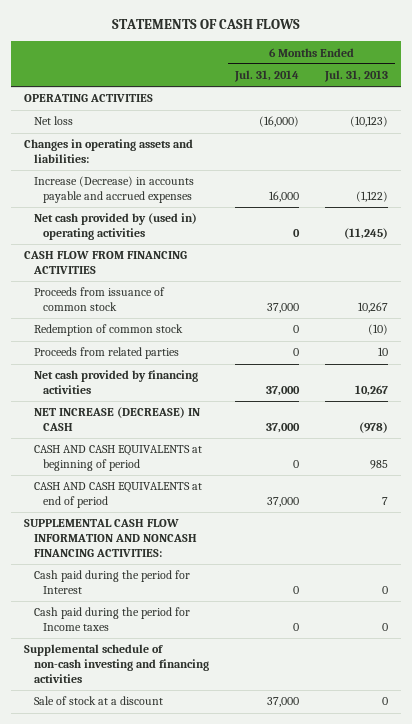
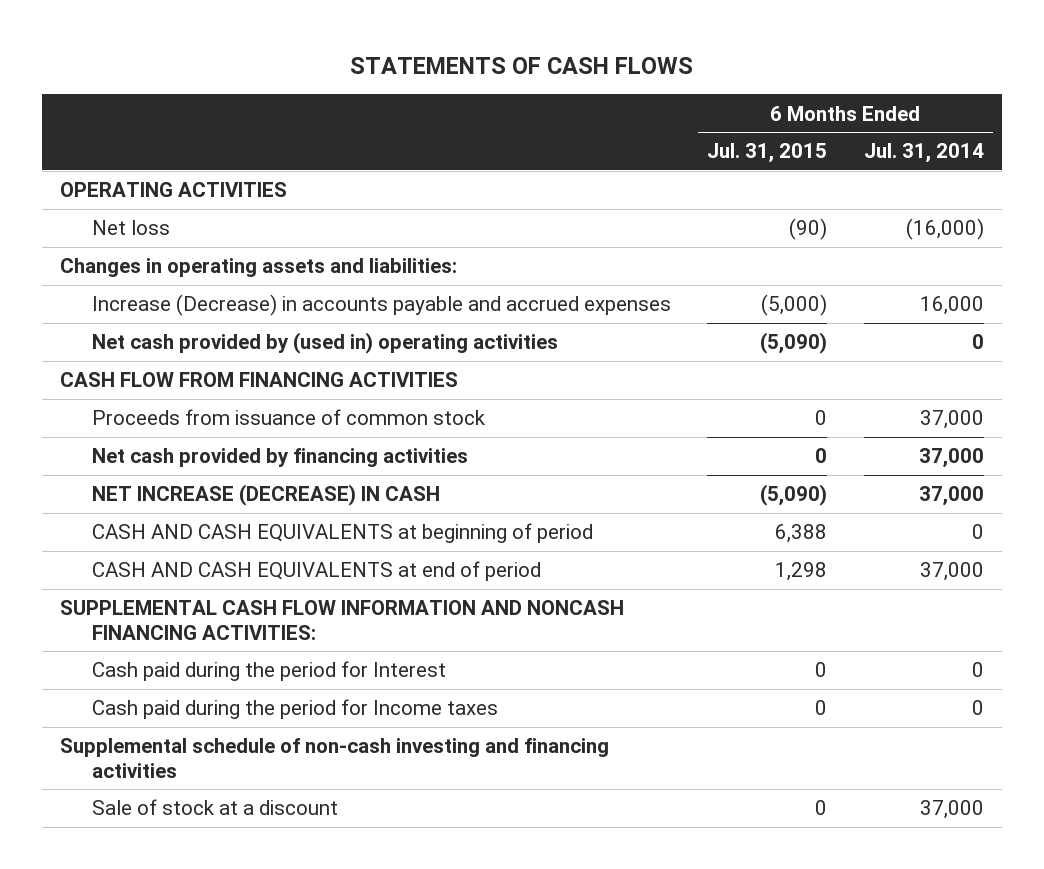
[324,70,389,83] Jul. 31, 2013 -> none
none -> [707,143,828,164] Jul. 31, 2015
[33,324,183,337] Redemption of common stock -> none
[33,347,179,360] Proceeds from related parties -> none

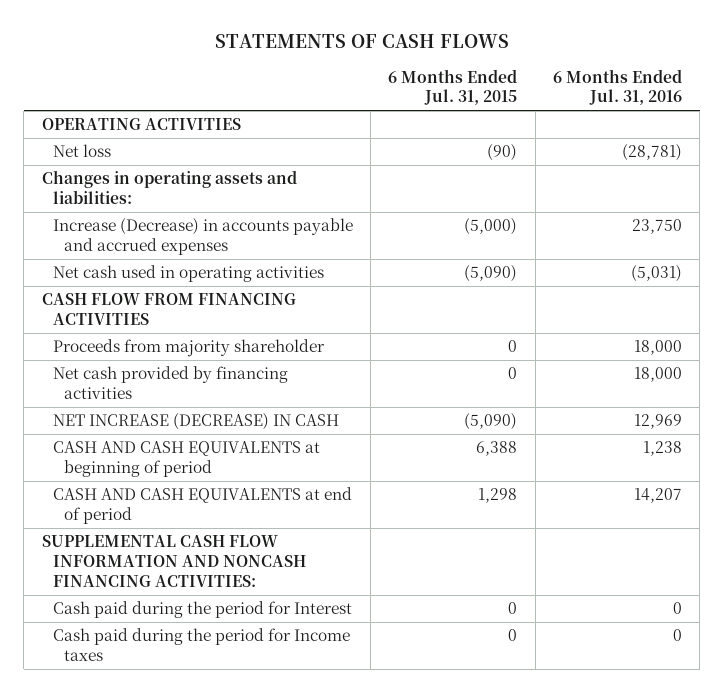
[863,143,984,164] Jul. 31, 2014 -> none
none -> [552,68,682,106] 6 Months Ended Jul. 31, 2016
[91,332,558,355] Net cash provided by (used in) operating activities -> [52,265,324,283] Net cash used in operating activities
[91,409,485,426] Proceeds from issuance of common stock -> none
none -> [52,339,325,358] Proceeds from majority shareholder
[59,738,609,778] Supplemental schedule of non-cash investing and financing activities -> none
[91,799,338,816] Sale of stock at a discount -> none

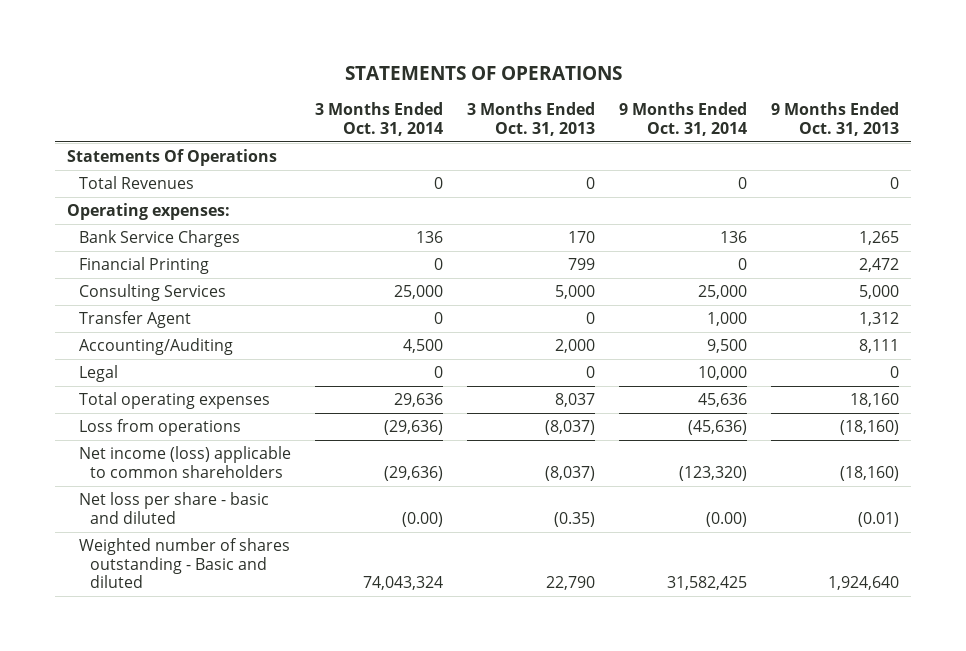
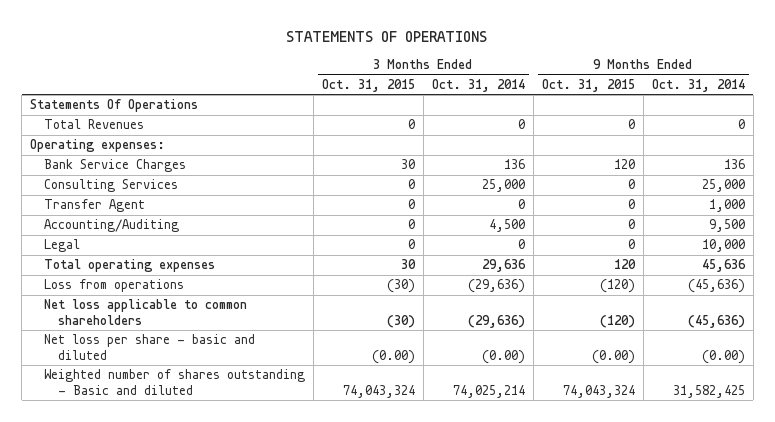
[466,102,595,136] 3 Months Ended Oct. 31, 2013 -> none
[771,102,900,136] 9 Months Ended Oct. 31, 2013 -> none
none -> [321,78,415,92] Oct. 31, 2015
none -> [541,78,635,92] Oct. 31, 2015
[78,257,209,275] Financial Printing -> none
[78,446,291,478] Net income (loss) applicable to common shareholders -> [43,299,247,325] Net loss applicable to common shareholders
[678,465,747,481] (123,320) -> [687,314,745,328] (45,636)
[362,576,443,591] 74,043,324 -> [452,384,525,398] 74,025,214

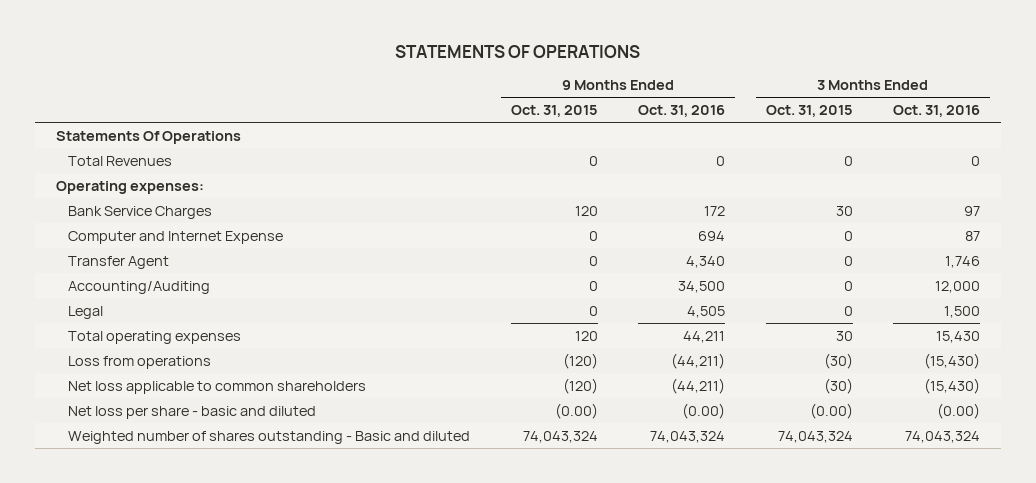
[431,78,525,92] Oct. 31, 2014 -> none
[651,78,745,92] Oct. 31, 2014 -> none
none -> [638,105,726,118] Oct. 31, 2016
none -> [893,105,981,118] Oct. 31, 2016
[43,179,178,193] Consulting Services -> none
none -> [68,230,284,244] Computer and Internet Expense

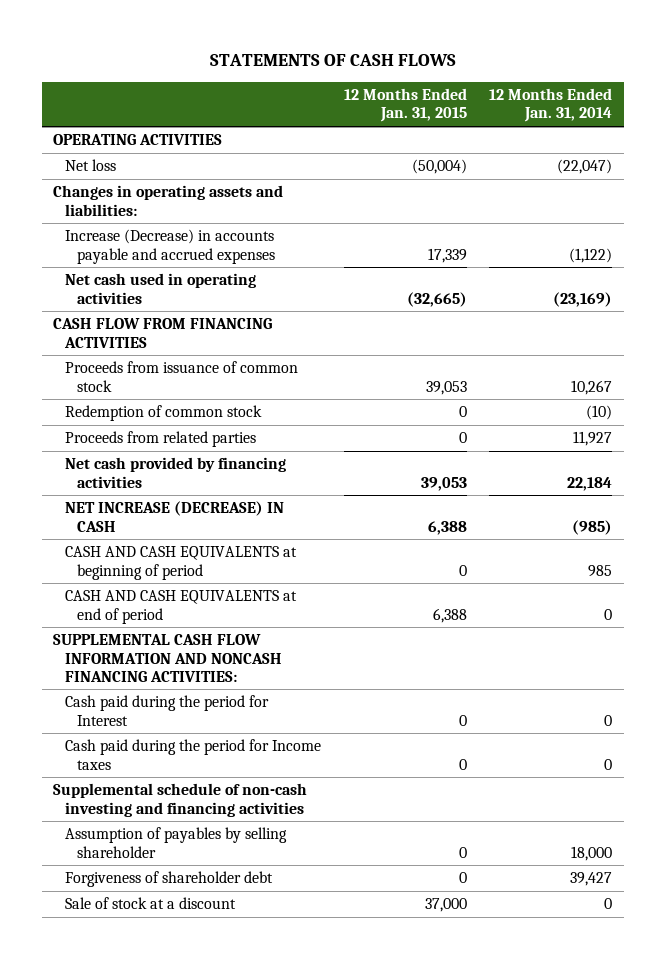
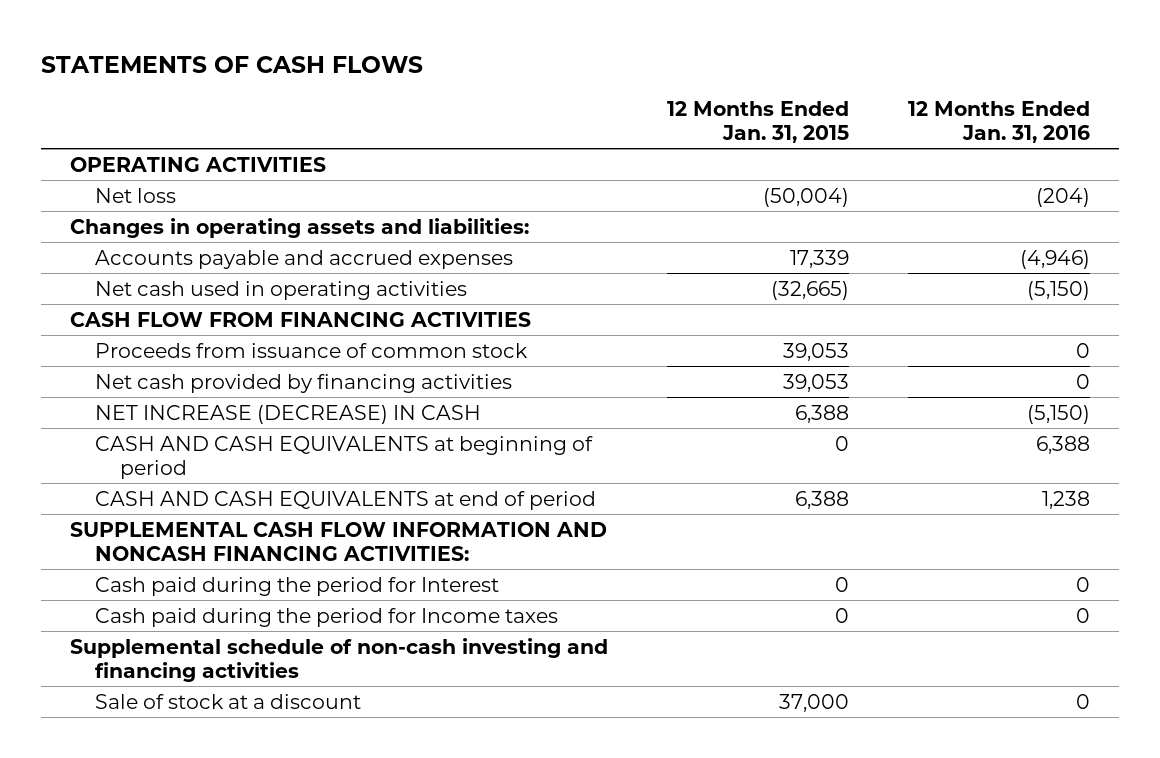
[489,88,613,123] 12 Months Ended Jan. 31, 2014 -> none
none -> [907,100,1090,143] 12 Months Ended Jan. 31, 2016
[64,229,275,264] Increase (Decrease) in accounts payable and accrued expenses -> [94,249,513,269] Accounts payable and accrued expenses
[64,405,262,422] Redemption of common stock -> none
[64,431,256,448] Proceeds from related parties -> none
[64,827,287,858] Assumption of payables by selling shareholder -> none
[64,871,273,888] Forgiveness of shareholder debt -> none

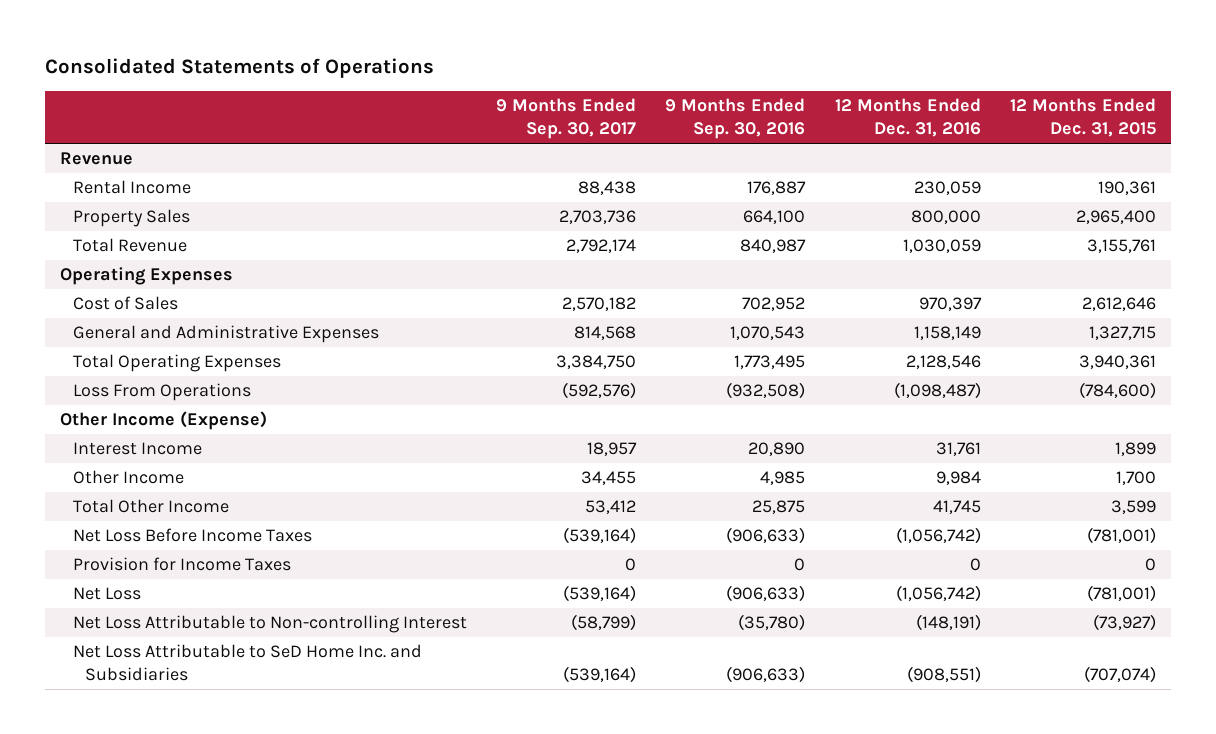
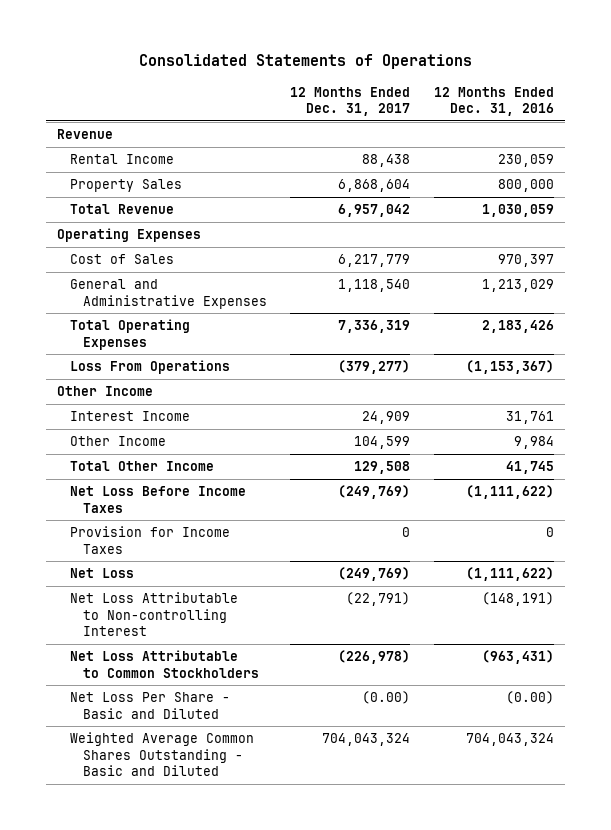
[495,98,636,140] 9 Months Ended Sep. 30, 2017 -> none
[665,98,806,140] 9 Months Ended Sep. 30, 2016 -> none
[1009,98,1156,138] 12 Months Ended Dec. 31, 2015 -> none
none -> [290,86,411,117] 12 Months Ended Dec. 31, 2017
[913,326,981,341] 1,158,149 -> [481,279,554,293] 1,213,029
[905,355,981,370] 2,128,546 -> [481,320,554,334] 2,183,426
[893,382,981,400] (1,098,487) -> [465,360,554,375] (1,153,367)
[59,411,267,431] Other Income (Expense) -> [57,386,154,397] Other Income
[895,527,981,545] (1,056,742) -> [465,485,554,500] (1,111,622)
[895,585,981,603] (1,056,742) -> [465,567,554,582] (1,111,622)
[72,644,422,682] Net Loss Attributable to SeD Home Inc. and Subsidiaries -> [70,650,260,678] Net Loss Attributable to Common Stockholders
[906,666,981,684] (908,551) -> [481,650,554,665] (963,431)
none -> [70,692,231,719] Net Loss Per Share - Basic and Diluted
none -> [70,732,255,777] Weighted Average Common Shares Outstanding - Basic and Diluted

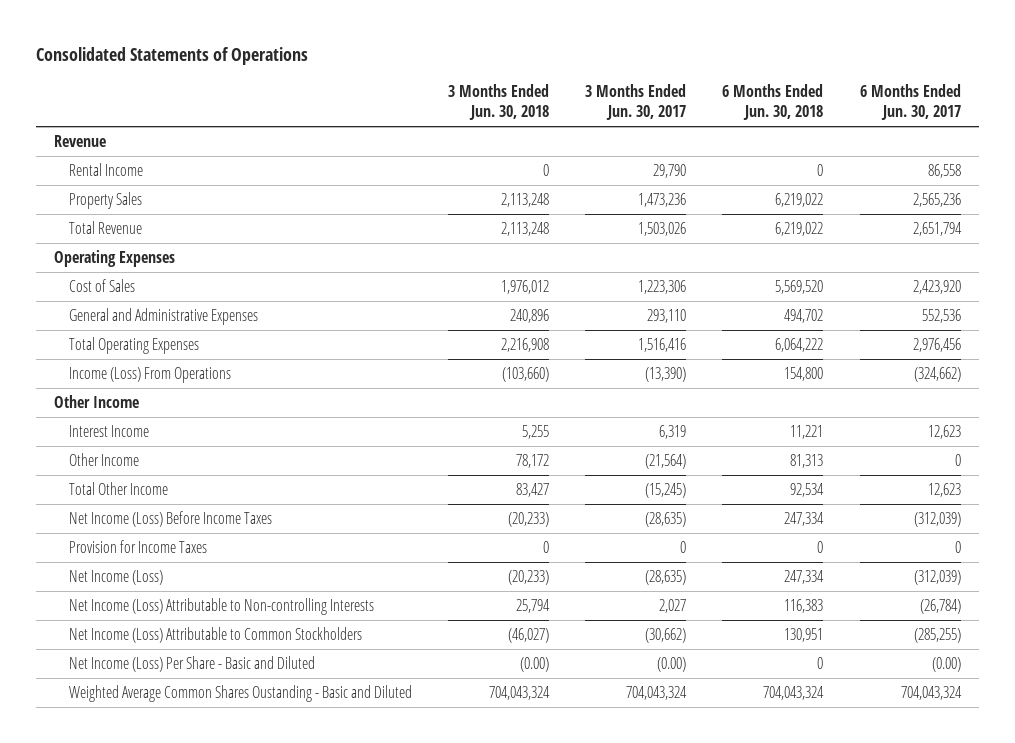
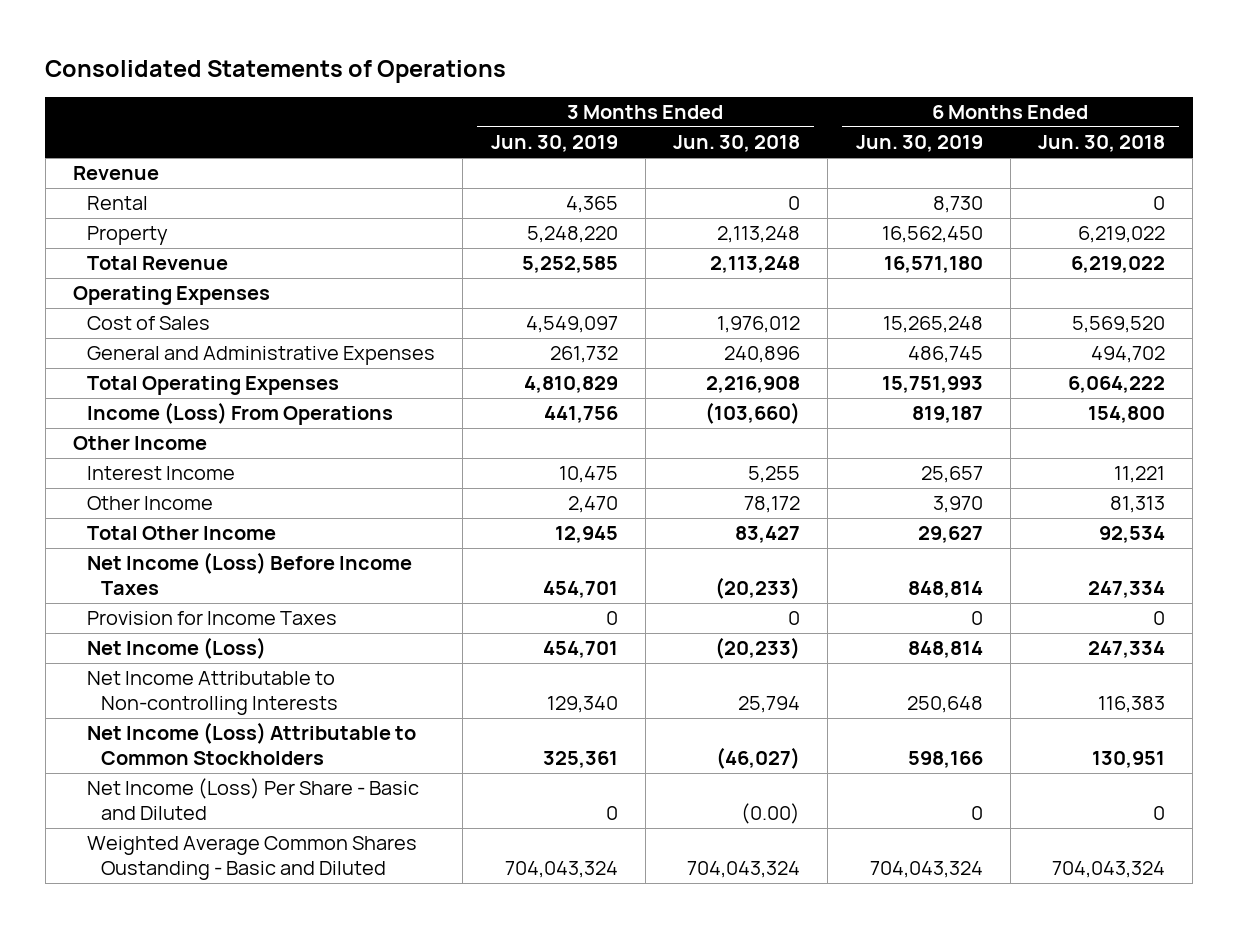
[585,83,687,121] 3 Months Ended Jun. 30, 2017 -> none
[859,83,961,121] 6 Months Ended Jun. 30, 2017 -> none
none -> [490,135,618,153] Jun. 30, 2019
none -> [855,135,983,153] Jun. 30, 2019
[68,163,143,177] Rental Income -> [87,196,149,211] Rental
[68,192,142,210] Property Sales -> [87,226,169,246] Property
[68,598,374,616] Net Income (Loss) Attributable to Non-controlling Interests -> [87,671,339,716] Net Income Attributable to Non-controlling Interests

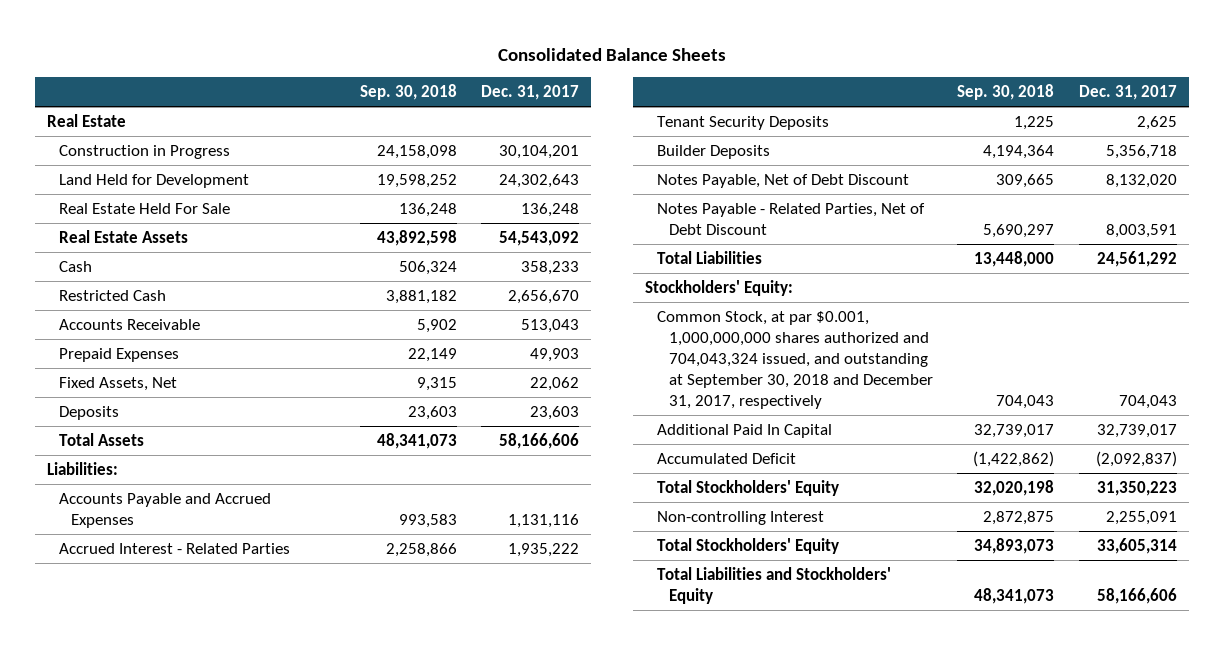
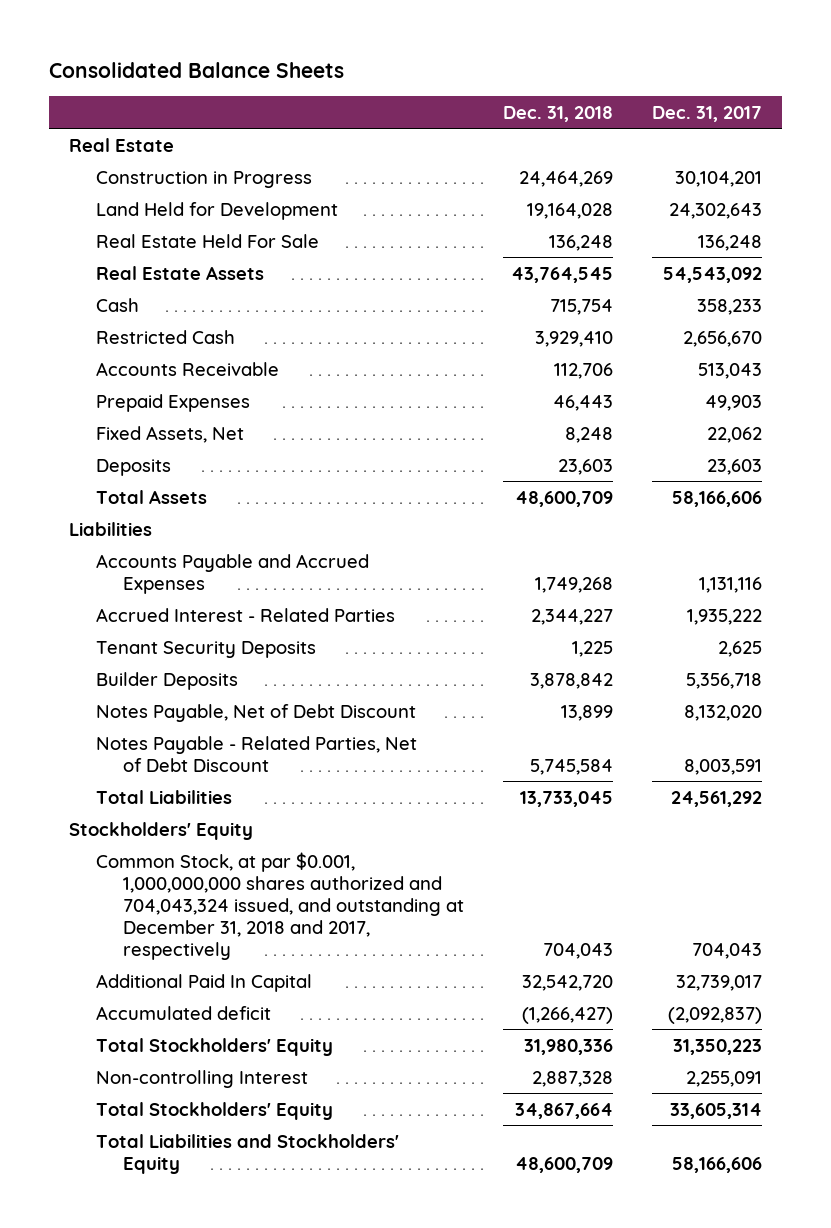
[359,83,457,100] Sep. 30, 2018 -> none
none -> [503,105,614,122] Dec. 31, 2018
[46,461,118,475] Liabilities: -> [68,521,152,536] Liabilities
[644,279,793,296] Stockholders' Equity: -> [68,821,253,840] Stockholders' Equity
[656,310,934,409] Common Stock, at par $0.001, 1,000,000,000 shares authorized and 704,043,324 issued, and outstanding at September 30, 2018 and December 31, 2017, respectively -> [95,851,465,960] Common Stock, at par $0.001, 1,000,000,000 shares authorized and 704,043,324 issued, and outstanding at December 31, 2018 and 2017, respectively
[656,452,796,464] Accumulated Deficit -> [95,1005,271,1020] Accumulated deficit

